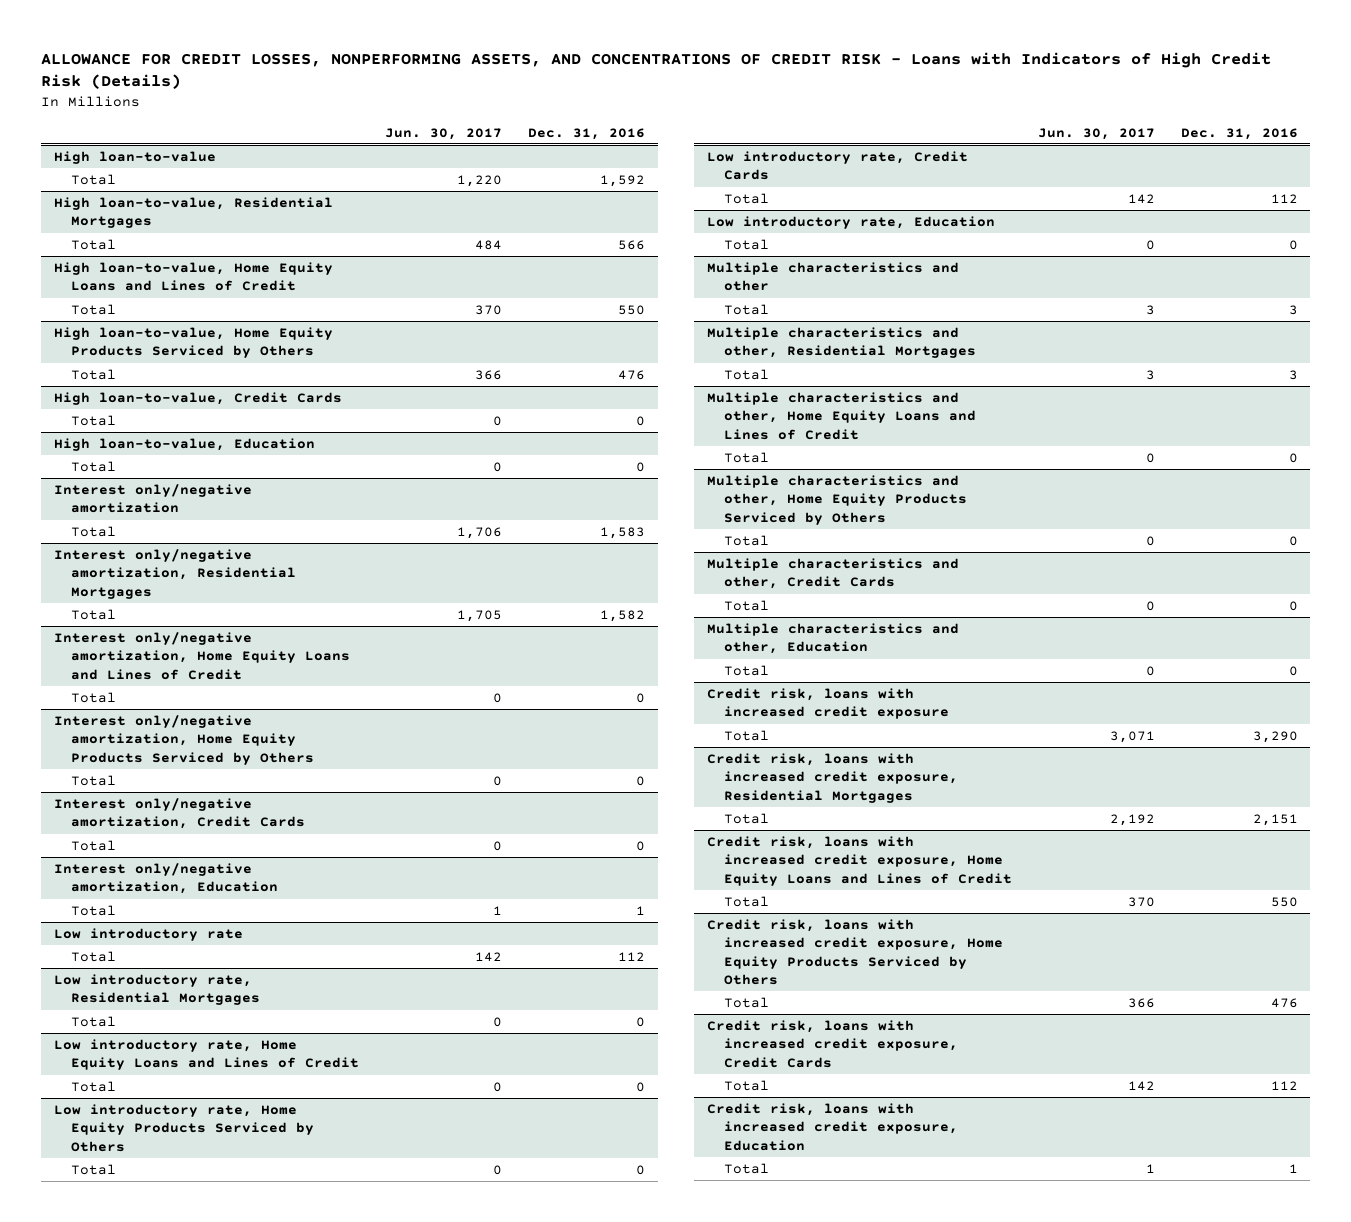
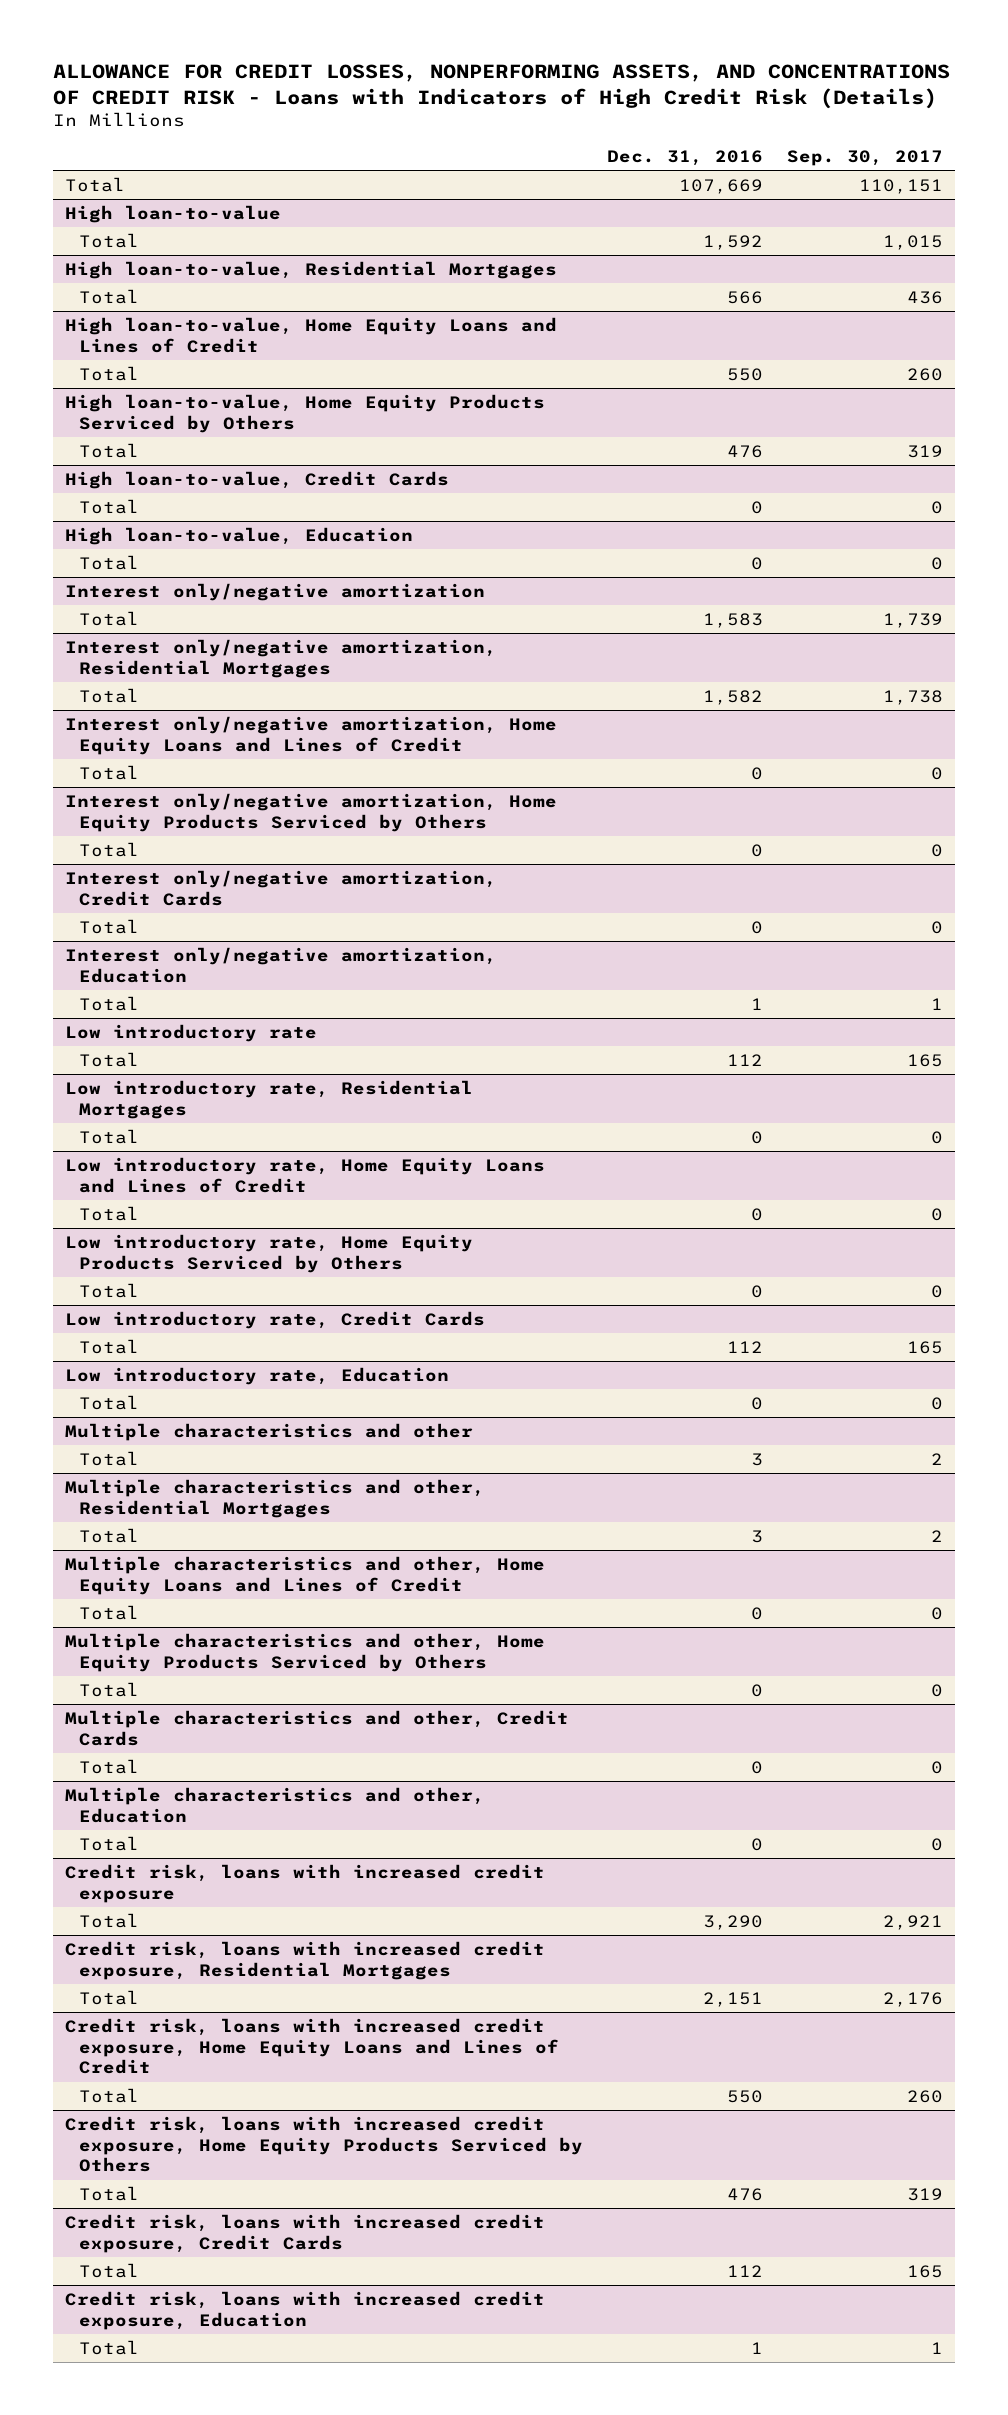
[384,127,502,140] Jun. 30, 2017 -> none
none -> [786,149,943,166] Sep. 30, 2017
none -> [64,176,125,192] Total

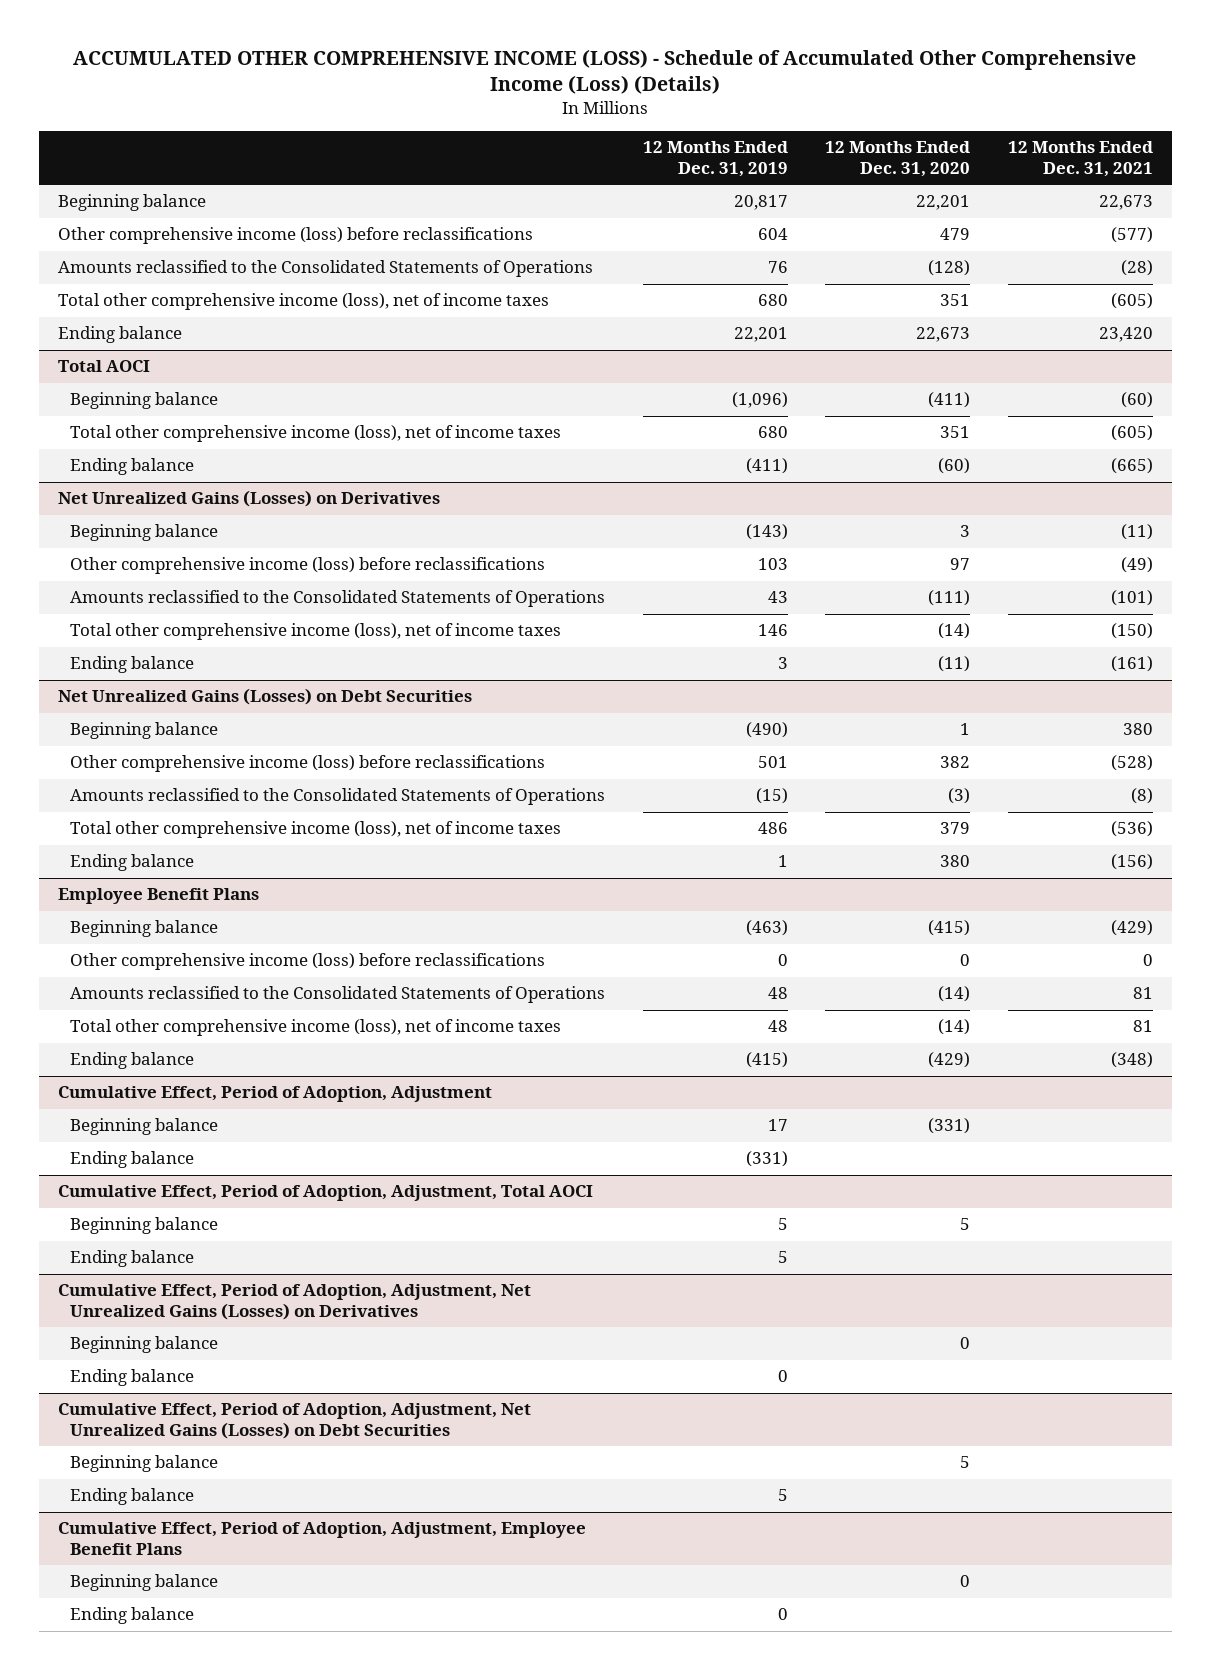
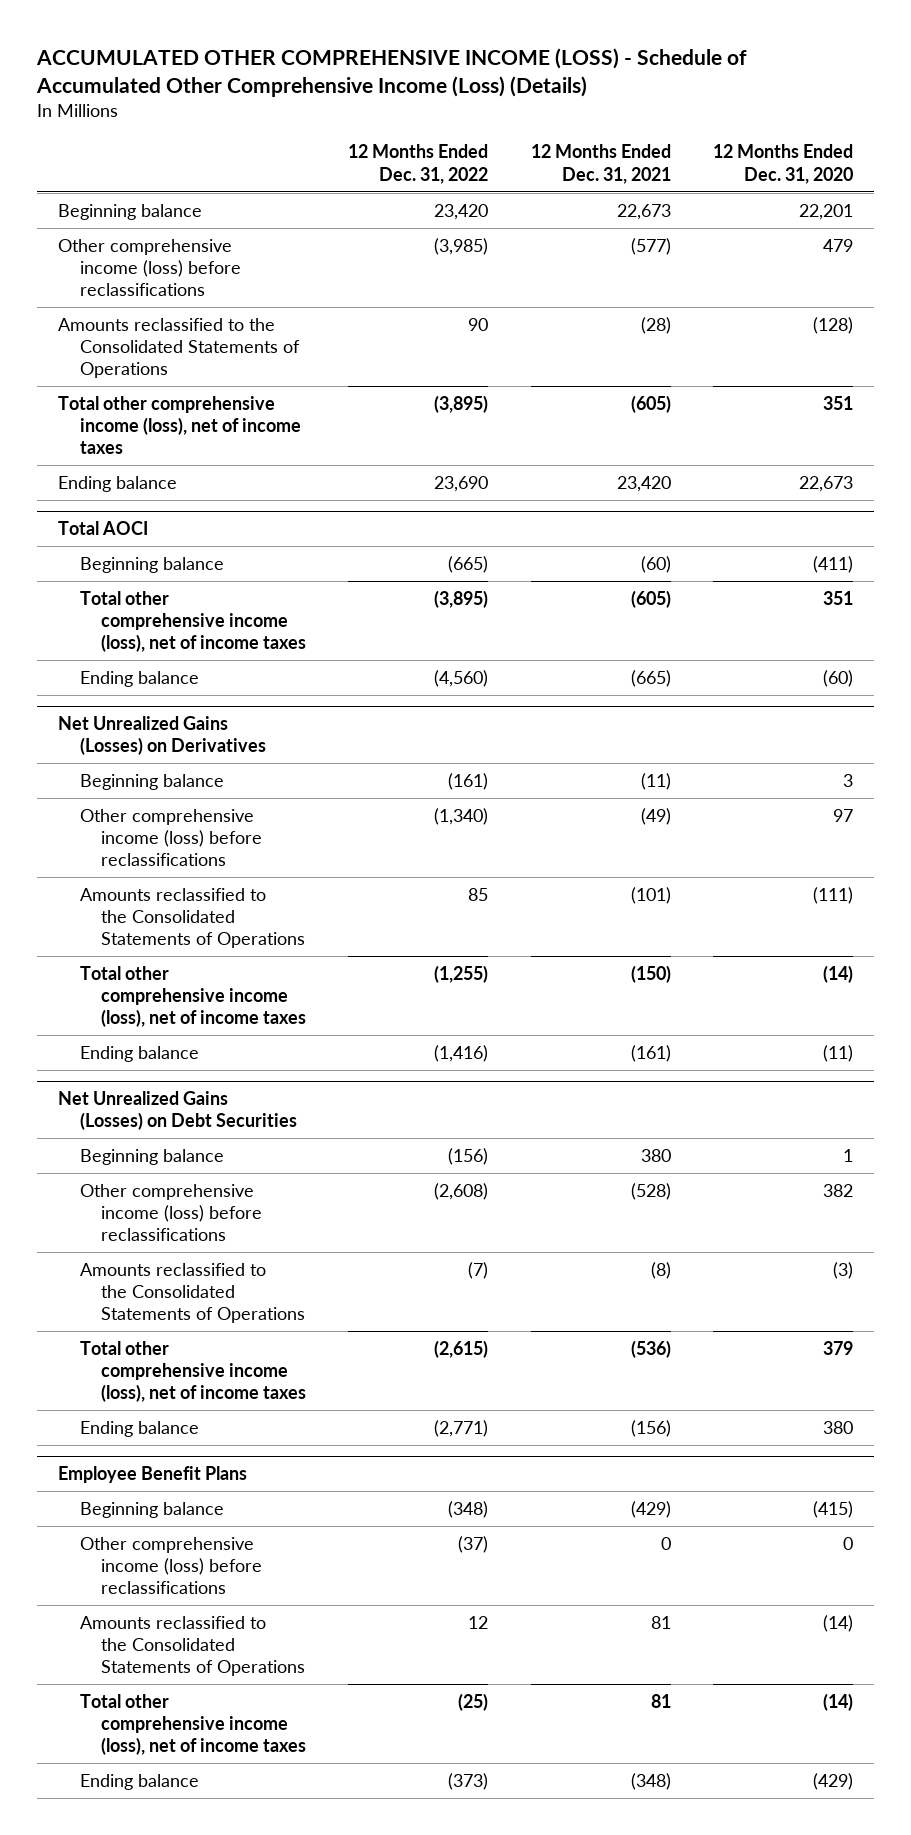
[642,141,788,177] 12 Months Ended Dec. 31, 2019 -> none
none -> [348,144,489,184] 12 Months Ended Dec. 31, 2022
[57,1086,492,1103] Cumulative Effect, Period of Adoption, Adjustment -> none
[70,1118,219,1136] Beginning balance -> none
[70,1151,195,1169] Ending balance -> none
[57,1185,593,1202] Cumulative Effect, Period of Adoption, Adjustment, Total AOCI -> none
[70,1217,219,1235] Beginning balance -> none
[70,1250,195,1268] Ending balance -> none
[57,1284,531,1320] Cumulative Effect, Period of Adoption, Adjustment, Net Unrealized Gains (Losses) on Derivatives -> none
[70,1336,219,1354] Beginning balance -> none
[70,1369,195,1387] Ending balance -> none
[57,1403,531,1439] Cumulative Effect, Period of Adoption, Adjustment, Net Unrealized Gains (Losses) on Debt Securities -> none
[70,1455,219,1473] Beginning balance -> none
[70,1488,195,1506] Ending balance -> none
[57,1522,586,1555] Cumulative Effect, Period of Adoption, Adjustment, Employee Benefit Plans -> none
[70,1574,219,1592] Beginning balance -> none
[70,1607,195,1625] Ending balance -> none

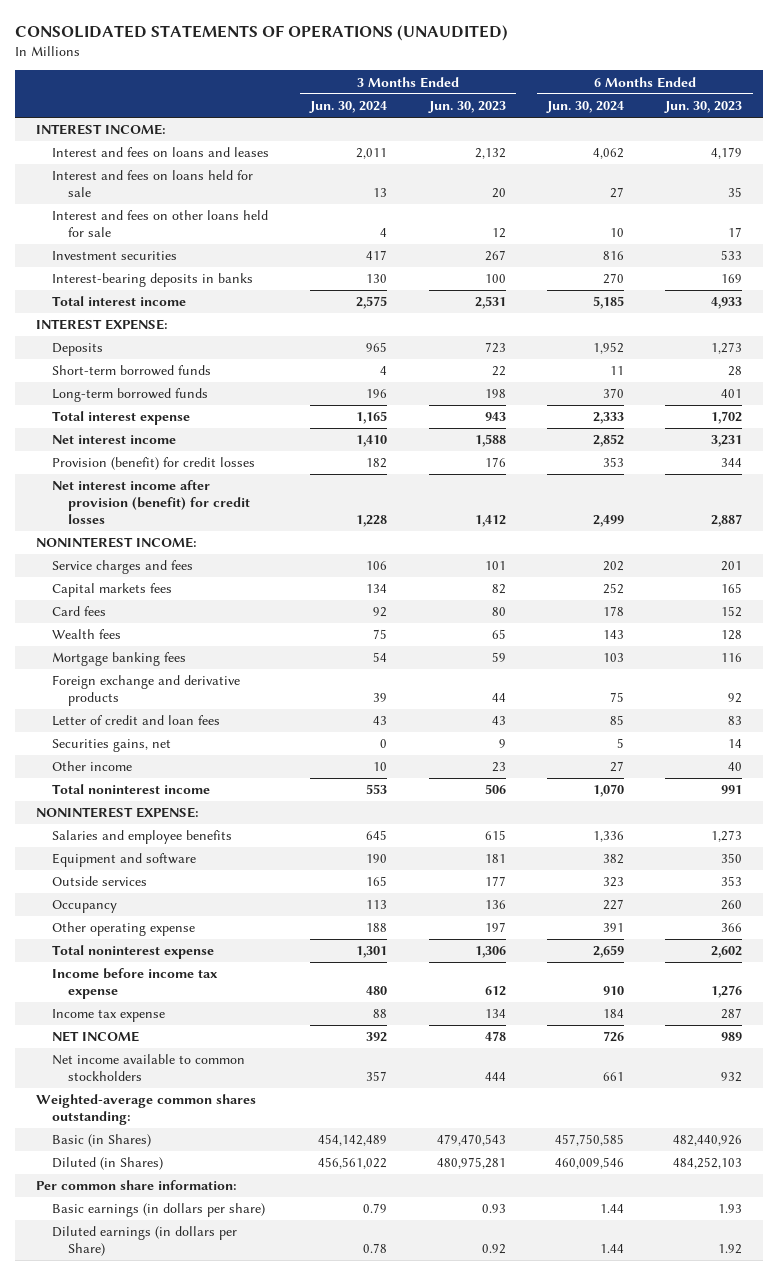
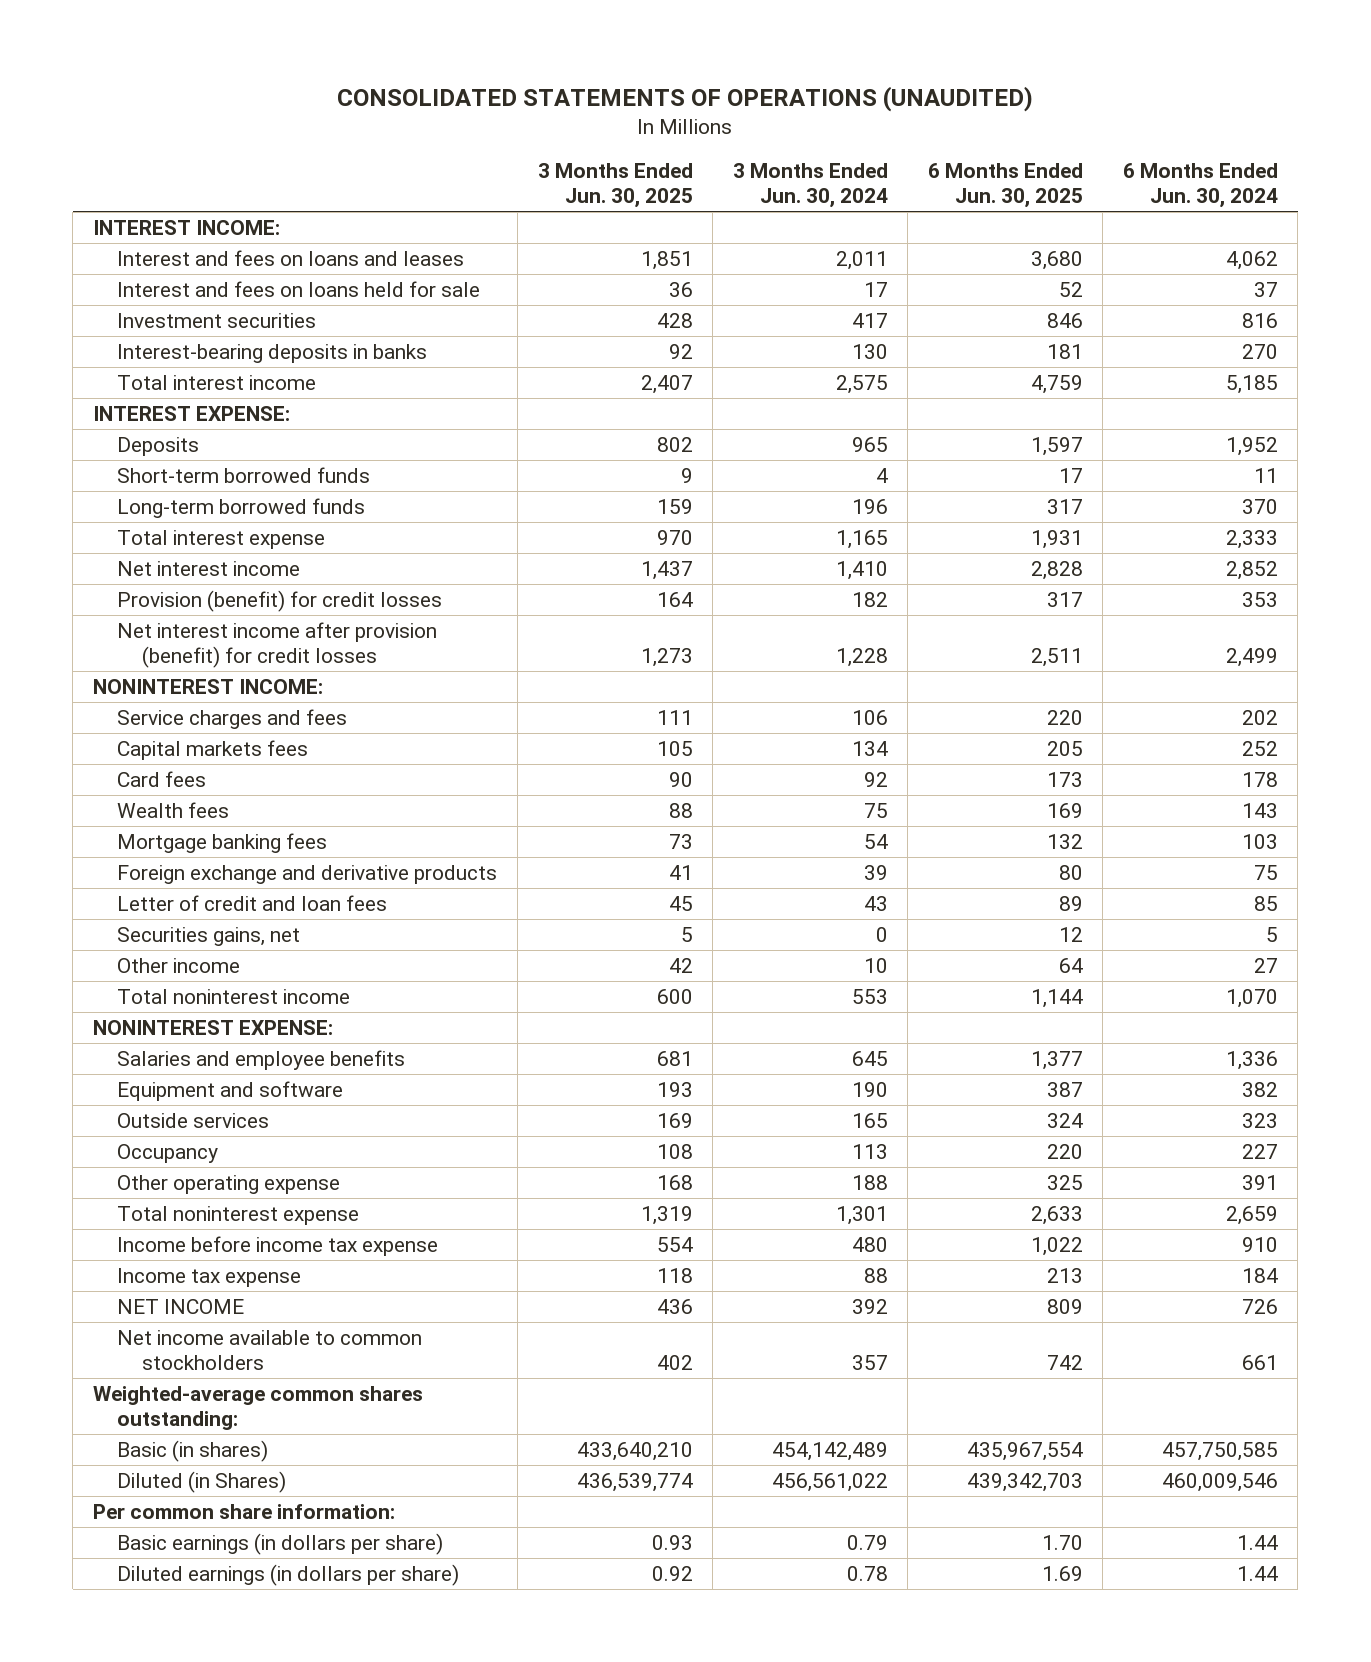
[427,101,506,114] Jun. 30, 2023 -> none
[664,101,743,114] Jun. 30, 2023 -> none
none -> [537,163,693,209] 3 Months Ended Jun. 30, 2025
none -> [927,163,1083,209] 6 Months Ended Jun. 30, 2025
[51,210,268,238] Interest and fees on other loans held for sale -> none
[373,188,388,198] 13 -> [863,282,888,298] 17
[609,187,624,199] 27 -> [1253,282,1278,298] 37
[51,1134,151,1148] Basic (in Shares) -> [117,1440,269,1463] Basic (in shares)
[51,1226,237,1257] Diluted earnings (in dollars per Share) -> [117,1564,460,1587] Diluted earnings (in dollars per share)

